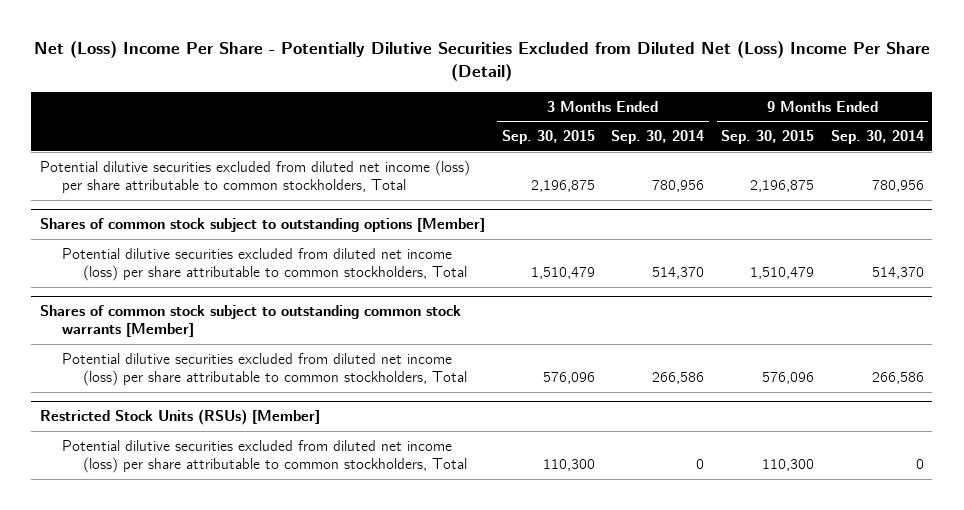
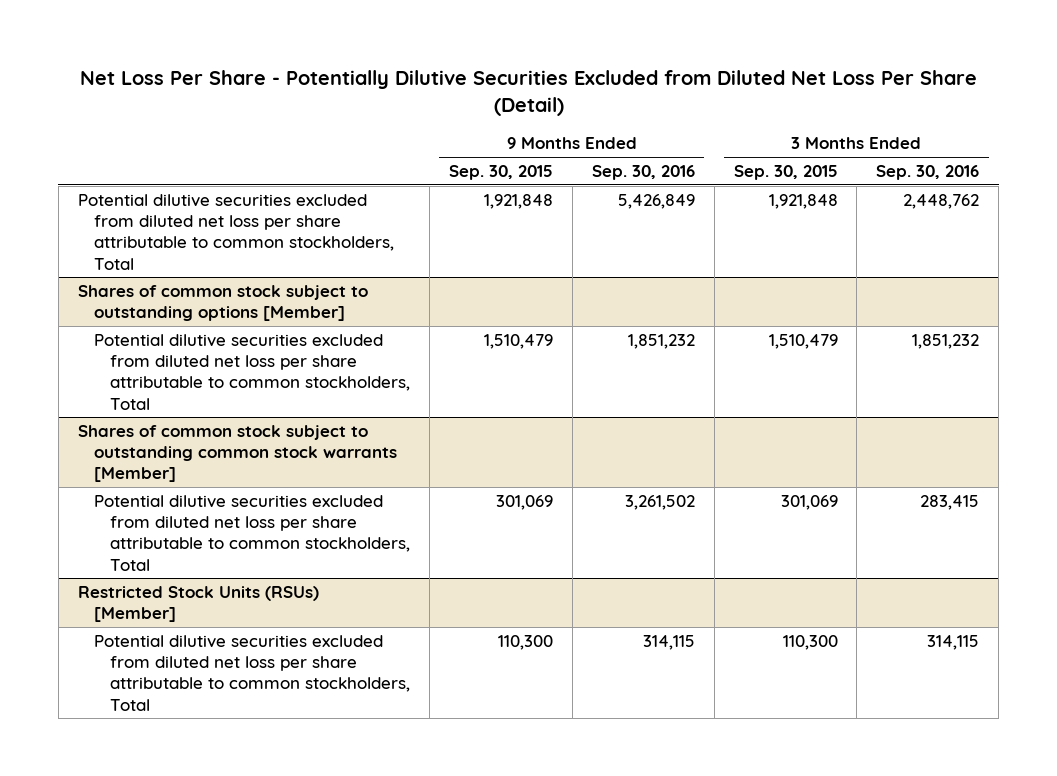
[33,41,930,82] Net (Loss) Income Per Share - Potentially Dilutive Securities Excluded from Diluted Net (Loss) Income Per Share (Detail) -> [79,70,977,116] Net Loss Per Share - Potentially Dilutive Securities Excluded from Diluted Net Loss Per Share (Detail)
[611,130,705,145] Sep. 30, 2014 -> none
[830,130,924,145] Sep. 30, 2014 -> none
none -> [591,165,695,181] Sep. 30, 2016
none -> [876,165,980,181] Sep. 30, 2016
[39,159,470,194] Potential dilutive securities excluded from diluted net income (loss) per share attributable to common stockholders, Total -> [77,194,394,270] Potential dilutive securities excluded from diluted net loss per share attributable to common stockholders, Total
[530,180,595,193] 2,196,875 -> [768,194,838,210] 1,921,848
[750,180,815,193] 2,196,875 -> [483,194,553,210] 1,921,848
[61,247,468,282] Potential dilutive securities excluded from diluted net income (loss) per share attributable to common stockholders, Total -> [93,334,411,410] Potential dilutive securities excluded from diluted net loss per share attributable to common stockholders, Total
[61,352,468,387] Potential dilutive securities excluded from diluted net income (loss) per share attributable to common stockholders, Total -> [93,495,411,571] Potential dilutive securities excluded from diluted net loss per share attributable to common stockholders, Total
[542,372,595,385] 576,096 -> [780,495,838,511] 301,069
[762,372,815,385] 576,096 -> [495,495,553,511] 301,069
[61,439,468,474] Potential dilutive securities excluded from diluted net income (loss) per share attributable to common stockholders, Total -> [93,635,411,711] Potential dilutive securities excluded from diluted net loss per share attributable to common stockholders, Total

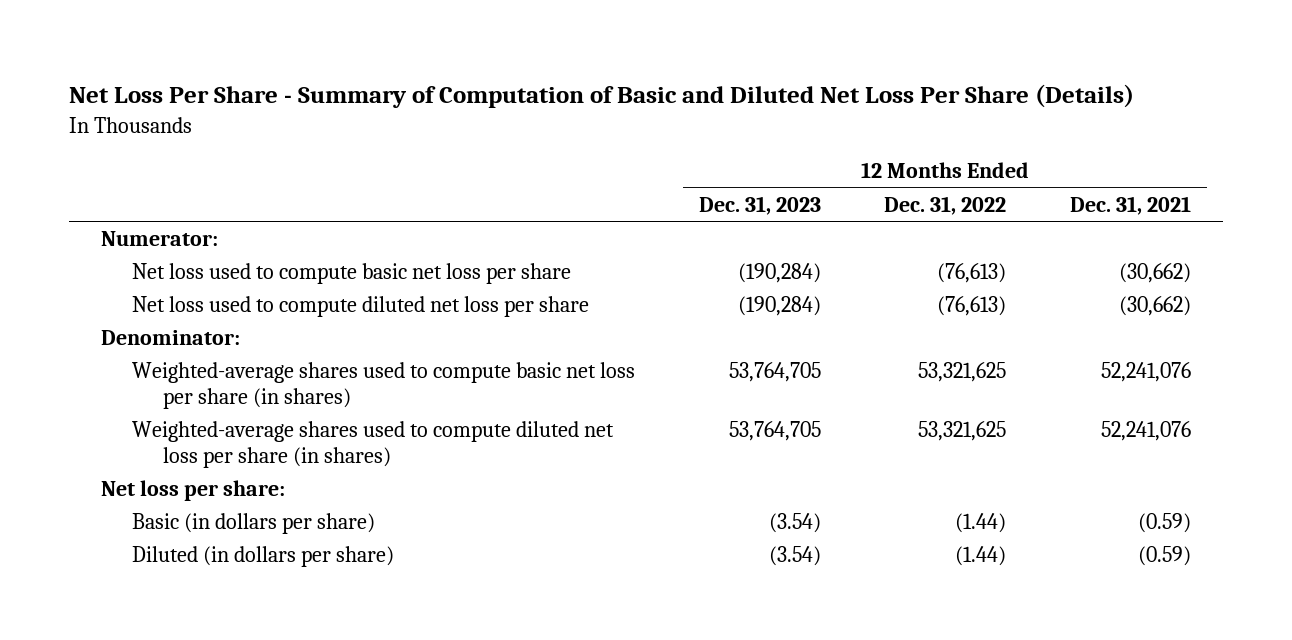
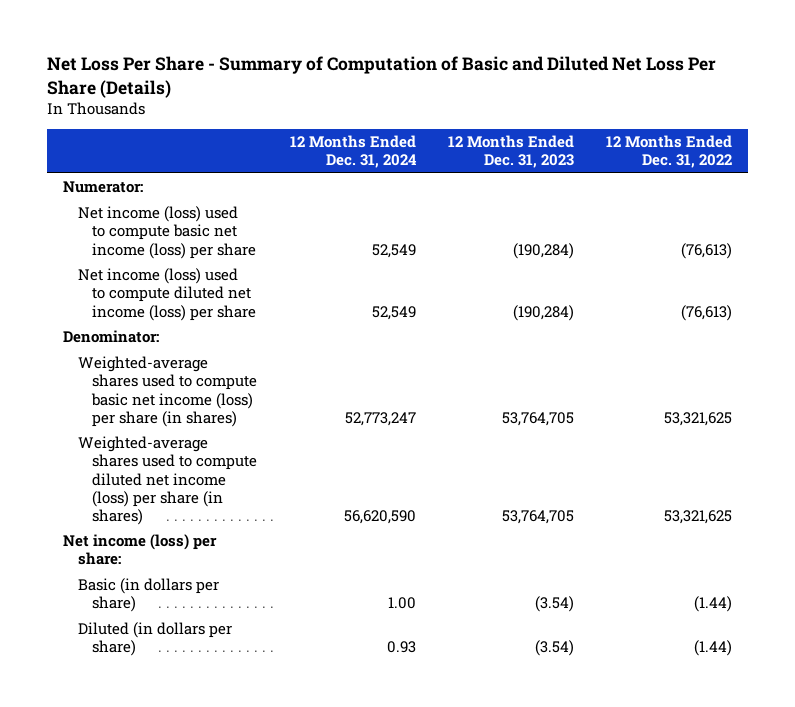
[1070,195,1192,215] Dec. 31, 2021 -> none
none -> [289,135,417,169] 12 Months Ended Dec. 31, 2024
[131,263,571,285] Net loss used to compute basic net loss per share -> [77,206,257,259] Net income (loss) used to compute basic net income (loss) per share
[131,296,589,318] Net loss used to compute diluted net loss per share -> [77,268,257,321] Net income (loss) used to compute diluted net income (loss) per share
[131,362,635,409] Weighted-average shares used to compute basic net loss per share (in shares) -> [77,356,258,427] Weighted-average shares used to compute basic net income (loss) per share (in shares)
[131,421,614,468] Weighted-average shares used to compute diluted net loss per share (in shares) -> [77,436,258,525] Weighted-average shares used to compute diluted net income (loss) per share (in shares)
[101,480,286,502] Net loss per share: -> [62,534,217,566] Net income (loss) per share:

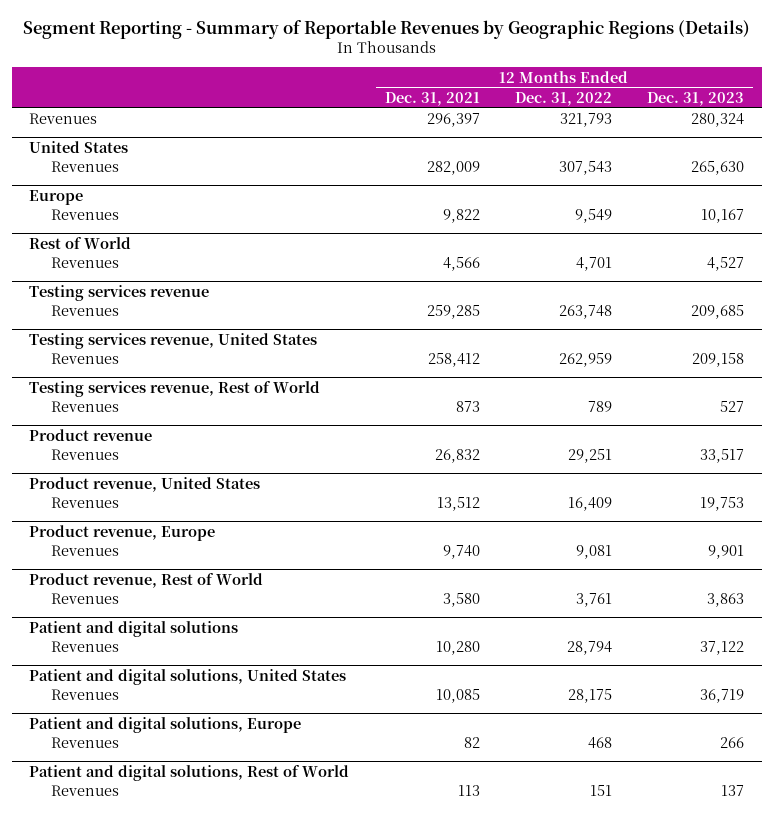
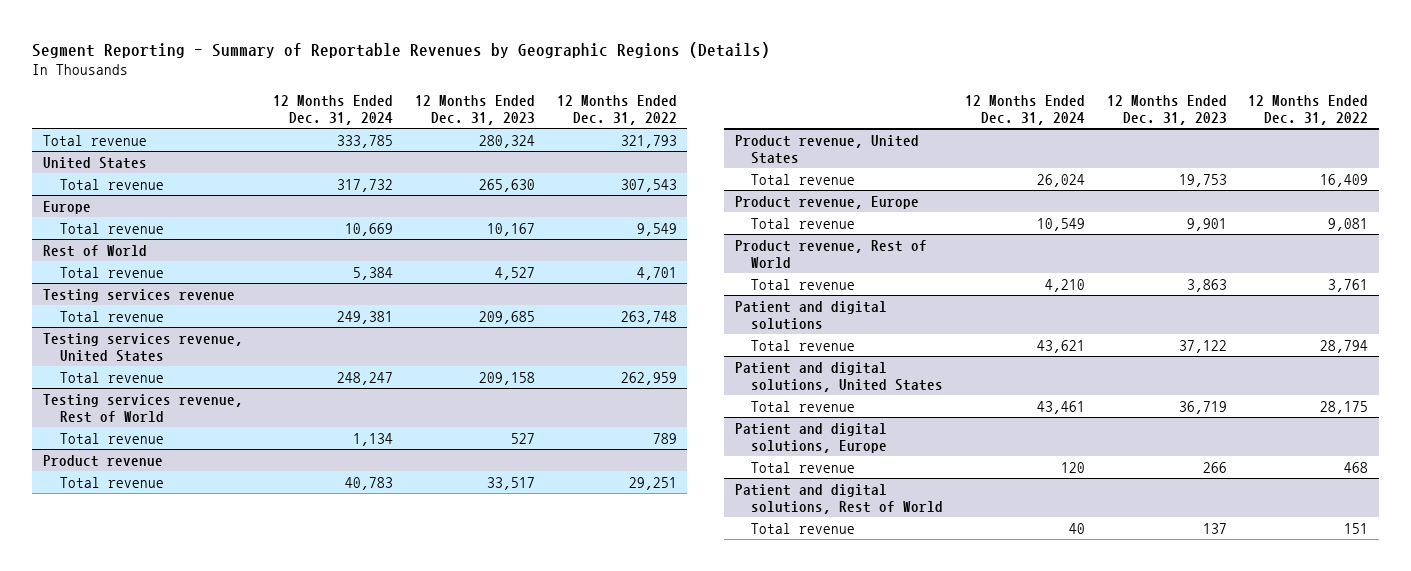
[384,91,480,106] Dec. 31, 2021 -> none
none -> [273,94,394,125] 12 Months Ended Dec. 31, 2024
[29,113,98,125] Revenues -> [43,134,148,146] Total revenue
[50,161,119,173] Revenues -> [59,178,164,190] Total revenue
[50,209,119,221] Revenues -> [59,222,164,234] Total revenue
[50,257,119,269] Revenues -> [59,266,164,278] Total revenue
[50,305,119,317] Revenues -> [59,310,164,322] Total revenue
[50,353,119,365] Revenues -> [59,371,164,383] Total revenue
[50,401,119,413] Revenues -> [59,432,164,444] Total revenue
[50,449,119,461] Revenues -> [59,476,164,488] Total revenue
[50,497,119,509] Revenues -> [751,173,856,185] Total revenue
[50,545,119,557] Revenues -> [751,217,856,229] Total revenue
[50,593,119,605] Revenues -> [751,278,856,290] Total revenue
[50,641,119,653] Revenues -> [751,339,856,351] Total revenue
[50,689,119,701] Revenues -> [751,400,856,412] Total revenue
[50,737,119,749] Revenues -> [751,461,856,473] Total revenue
[50,785,119,797] Revenues -> [751,522,856,534] Total revenue

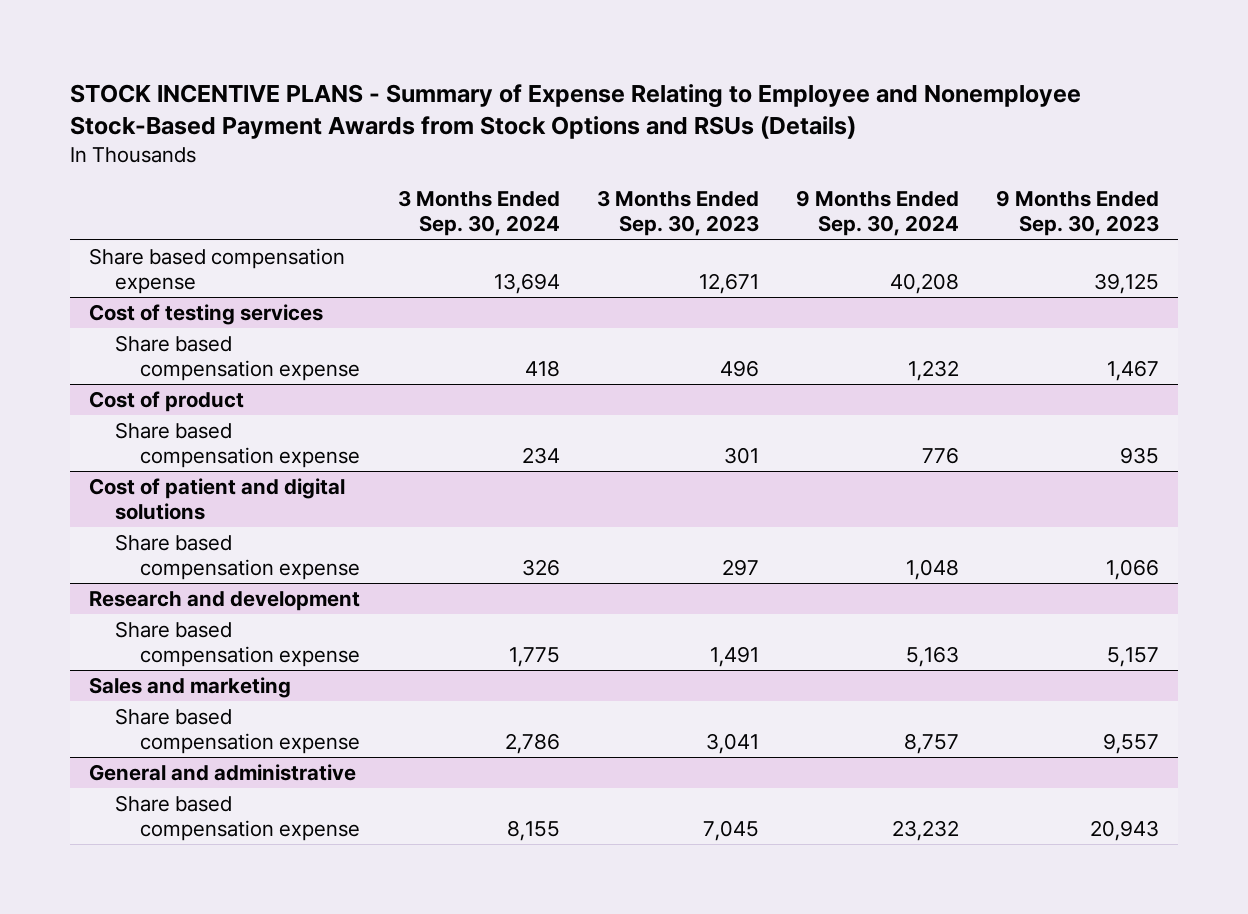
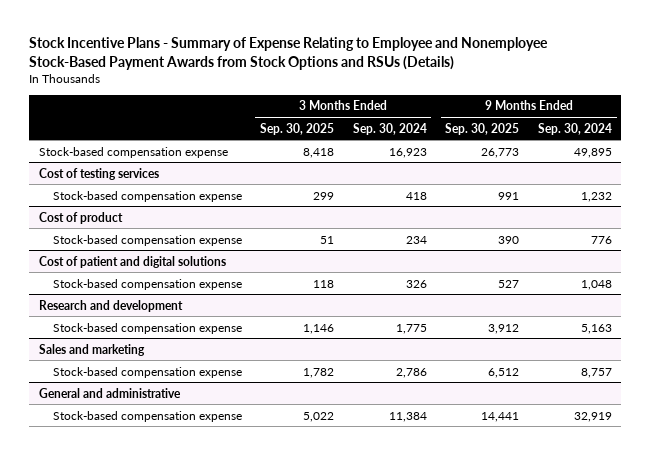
[70,84,1082,140] STOCK INCENTIVE PLANS - Summary of Expense Relating to Employee and Nonemployee Stock-Based Payment Awards from Stock Options and RSUs (Details) -> [29,36,549,70] Stock Incentive Plans - Summary of Expense Relating to Employee and Nonemployee Stock-Based Payment Awards from Stock Options and RSUs (Details)
[596,190,759,237] 3 Months Ended Sep. 30, 2023 -> none
[996,190,1160,237] 9 Months Ended Sep. 30, 2023 -> none
none -> [260,122,335,135] Sep. 30, 2025
none -> [445,122,520,135] Sep. 30, 2025
[88,247,345,295] Share based compensation expense -> [38,146,228,158] Stock-based compensation expense
[493,273,560,295] 13,694 -> [388,147,427,158] 16,923
[890,273,960,295] 40,208 -> [573,147,612,158] 49,895
[114,334,361,382] Share based compensation expense -> [52,190,242,202] Stock-based compensation expense
[114,421,361,469] Share based compensation expense -> [52,234,242,246] Stock-based compensation expense
[114,533,361,581] Share based compensation expense -> [52,278,242,290] Stock-based compensation expense
[114,620,361,668] Share based compensation expense -> [52,322,242,334] Stock-based compensation expense
[114,707,361,755] Share based compensation expense -> [52,366,242,378] Stock-based compensation expense
[114,794,361,842] Share based compensation expense -> [52,410,242,422] Stock-based compensation expense
[506,820,560,842] 8,155 -> [388,411,427,422] 11,384
[892,820,960,842] 23,232 -> [573,411,612,422] 32,919

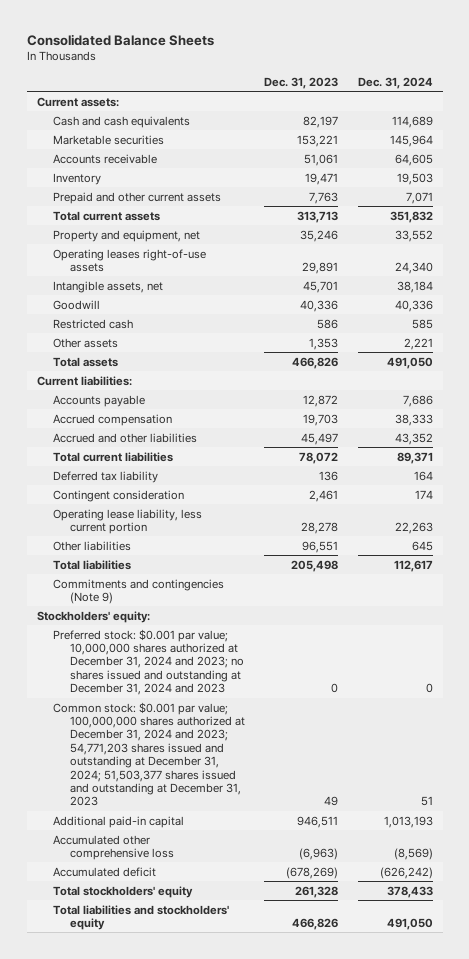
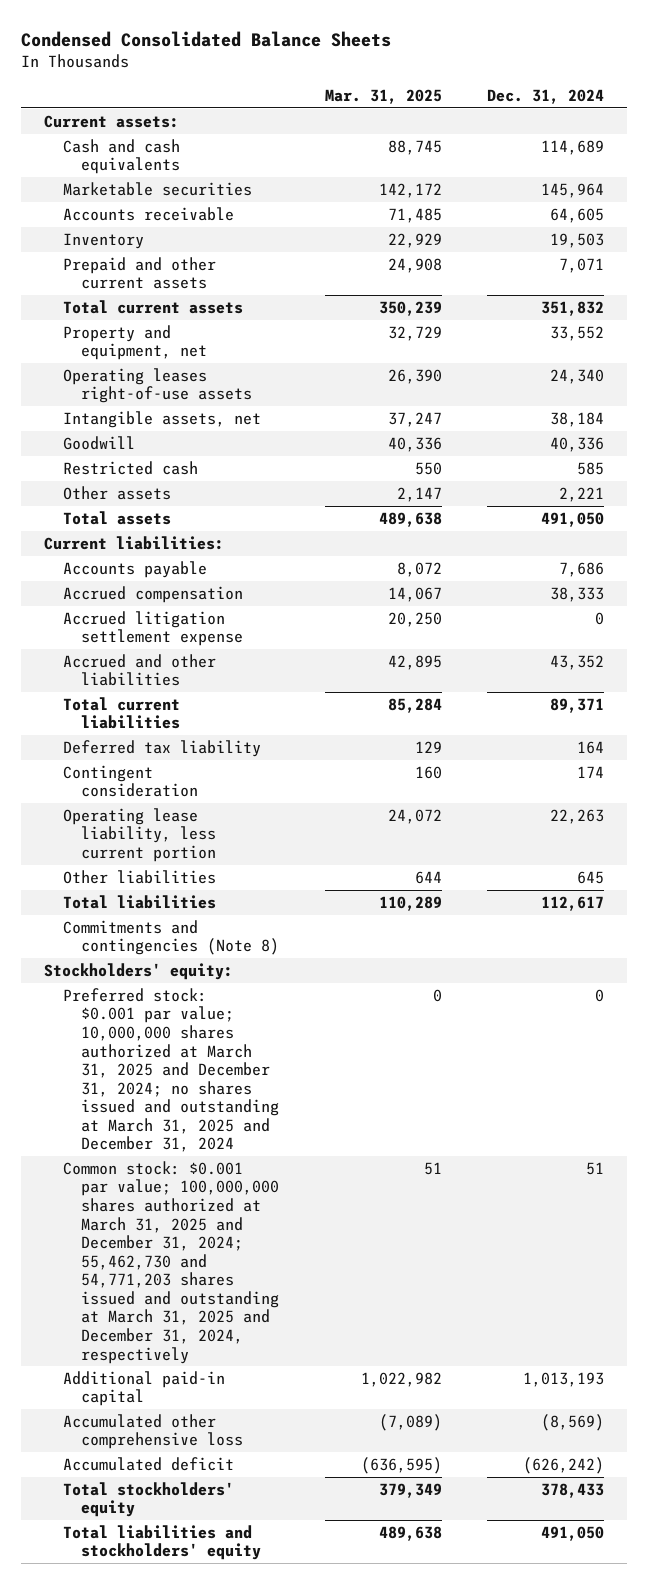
[26,33,214,46] Consolidated Balance Sheets -> [21,30,392,47] Condensed Consolidated Balance Sheets
[264,76,339,89] Dec. 31, 2023 -> none
none -> [324,88,442,104] Mar. 31, 2025
none -> [62,610,244,647] Accrued litigation settlement expense
[53,578,225,605] Commitments and contingencies (Note 9) -> [62,919,280,956] Commitments and contingencies (Note 8)
[53,628,244,696] Preferred stock: $0.001 par value; 10,000,000 shares authorized at December 31, 2024 and 2023; no shares issued and outstanding at December 31, 2024 and 2023 -> [62,987,280,1153] Preferred stock: $0.001 par value; 10,000,000 shares authorized at March 31, 2025 and December 31, 2024; no shares issued and outstanding at March 31, 2025 and December 31, 2024
[53,701,245,807] Common stock: $0.001 par value; 100,000,000 shares authorized at December 31, 2024 and 2023; 54,771,203 shares issued and outstanding at December 31, 2024; 51,503,377 shares issued and outstanding at December 31, 2023 -> [62,1160,280,1364] Common stock: $0.001 par value; 100,000,000 shares authorized at March 31, 2025 and December 31, 2024; 55,462,730 and 54,771,203 shares issued and outstanding at March 31, 2025 and December 31, 2024, respectively

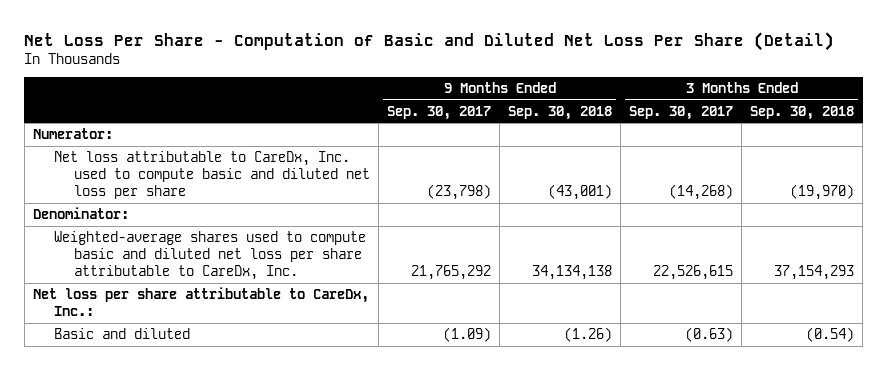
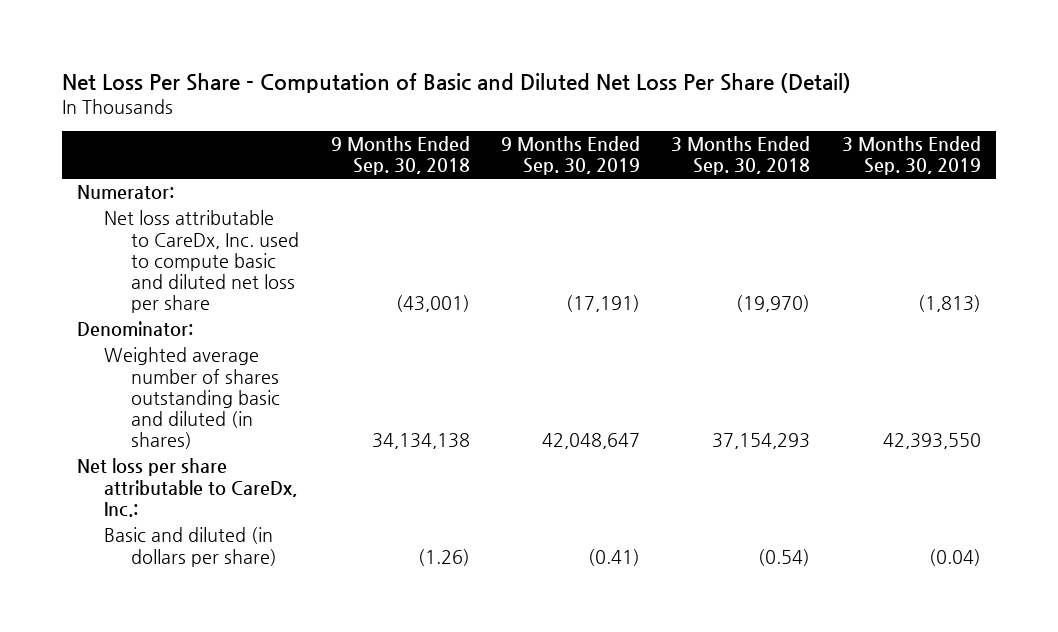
[387,105,492,120] Sep. 30, 2017 -> none
[629,105,734,120] Sep. 30, 2017 -> none
none -> [500,135,640,176] 9 Months Ended Sep. 30, 2019
none -> [841,135,981,176] 3 Months Ended Sep. 30, 2019
[53,231,366,281] Weighted-average shares used to compute basic and diluted net loss per share attributable to CareDx, Inc. -> [104,347,281,450] Weighted average number of shares outstanding basic and diluted (in shares)
[53,328,190,340] Basic and diluted -> [104,527,278,567] Basic and diluted (in dollars per share)

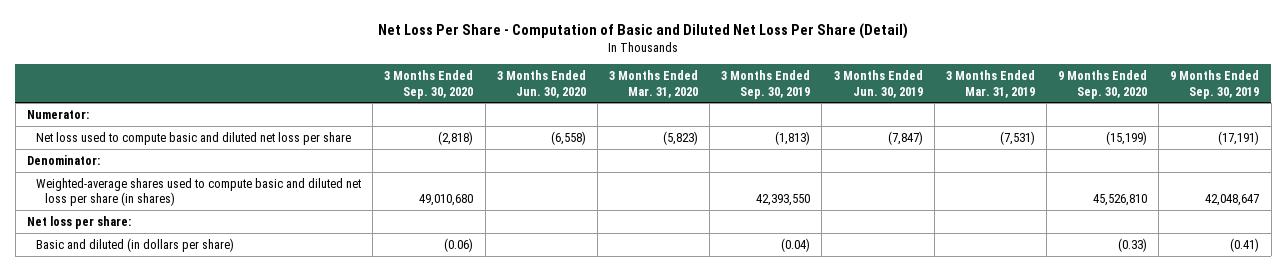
[330,135,470,176] 9 Months Ended Sep. 30, 2018 -> none
[671,135,811,176] 3 Months Ended Sep. 30, 2018 -> none
none -> [384,70,474,99] 3 Months Ended Sep. 30, 2020
none -> [496,70,586,98] 3 Months Ended Jun. 30, 2020
none -> [608,70,698,98] 3 Months Ended Mar. 31, 2020
none -> [833,70,923,98] 3 Months Ended Jun. 30, 2019
none -> [945,70,1035,98] 3 Months Ended Mar. 31, 2019
none -> [1058,70,1148,99] 9 Months Ended Sep. 30, 2020
[104,210,300,314] Net loss attributable to CareDx, Inc. used to compute basic and diluted net loss per share -> [36,131,352,145] Net loss used to compute basic and diluted net loss per share
[104,347,281,450] Weighted average number of shares outstanding basic and diluted (in shares) -> [36,177,362,207] Weighted-average shares used to compute basic and diluted net loss per share (in shares)
[77,458,298,517] Net loss per share attributable to CareDx, Inc.: -> [27,215,132,229] Net loss per share:

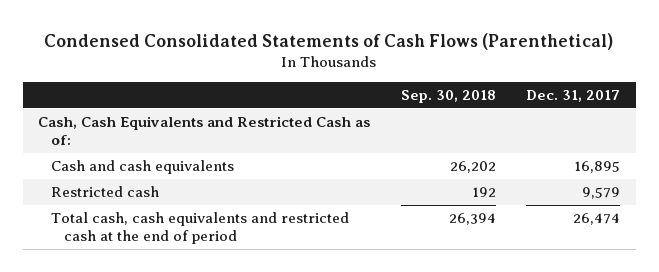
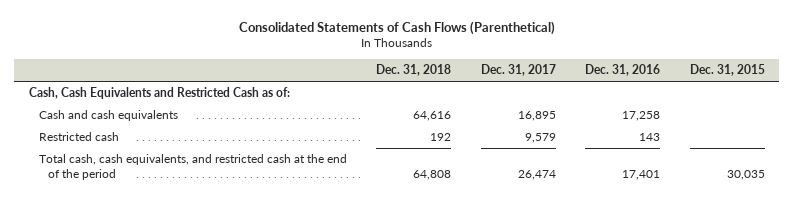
[44,32,614,50] Condensed Consolidated Statements of Cash Flows (Parenthetical) -> [238,21,555,36] Consolidated Statements of Cash Flows (Parenthetical)
[400,90,496,104] Sep. 30, 2018 -> none
none -> [376,64,452,77] Dec. 31, 2018
none -> [585,64,661,77] Dec. 31, 2016
none -> [689,64,765,77] Dec. 31, 2015
[51,212,350,245] Total cash, cash equivalents and restricted cash at the end of period -> [38,154,347,180] Total cash, cash equivalents, and restricted cash at the end of the period

